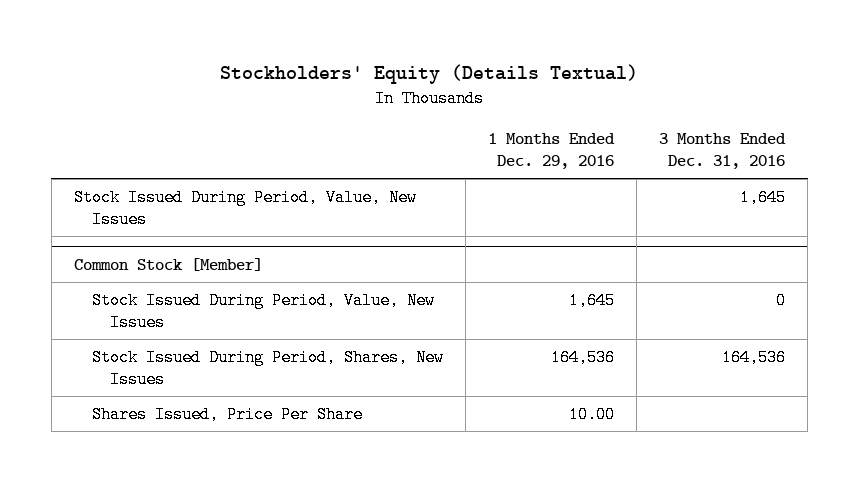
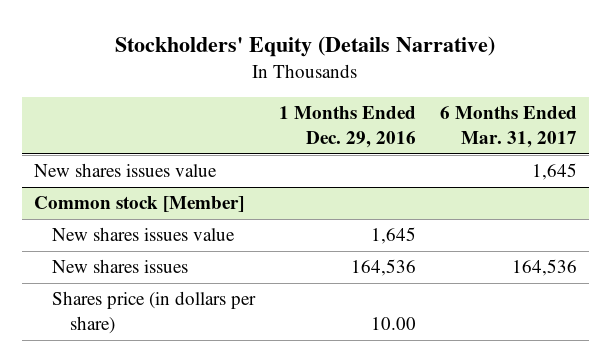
[220,63,639,84] Stockholders' Equity (Details Textual) -> [115,35,496,57] Stockholders' Equity (Details Narrative)
[659,133,787,169] 3 Months Ended Dec. 31, 2016 -> none
none -> [439,106,577,148] 6 Months Ended Mar. 31, 2017
[73,189,417,228] Stock Issued During Period, Value, New Issues -> [34,163,218,178] New shares issues value
[73,257,263,271] Common Stock [Member] -> [34,196,245,213] Common stock [Member]
[92,292,436,331] Stock Issued During Period, Value, New Issues -> [51,227,235,242] New shares issues value
[92,349,445,388] Stock Issued During Period, Shares, New Issues -> [51,259,188,274] New shares issues
[92,406,364,424] Shares Issued, Price Per Share -> [51,291,256,334] Shares price (in dollars per share)

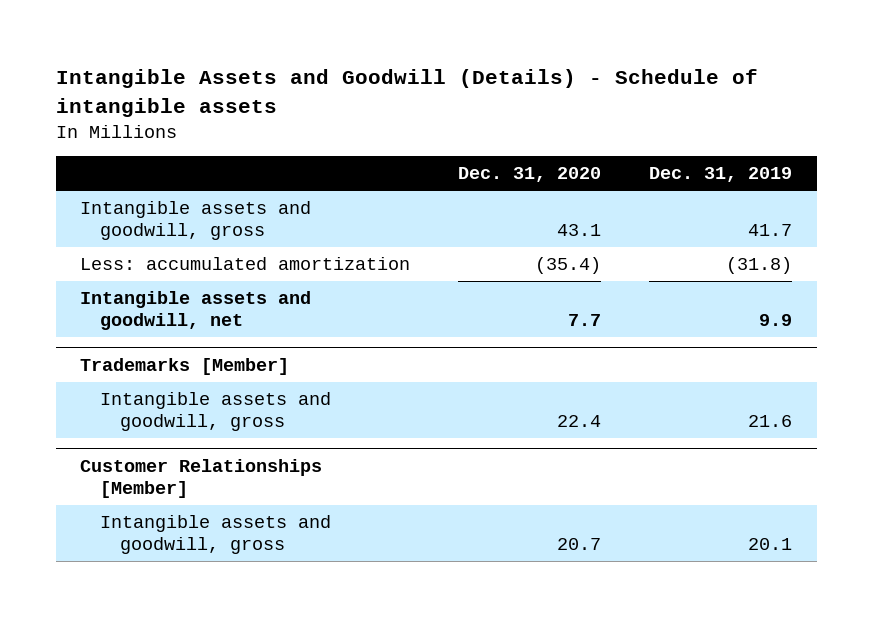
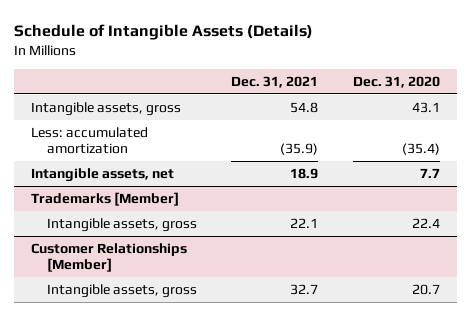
[55,69,758,117] Intangible Assets and Goodwill (Details) - Schedule of intangible assets -> [14,23,314,40] Schedule of Intangible Assets (Details)
[649,167,793,183] Dec. 31, 2019 -> none
none -> [231,75,319,88] Dec. 31, 2021
[79,200,311,240] Intangible assets and goodwill, gross -> [31,101,182,116] Intangible assets, gross
[79,290,311,330] Intangible assets and goodwill, net -> [31,167,175,182] Intangible assets, net
[99,391,331,431] Intangible assets and goodwill, gross -> [46,217,197,232] Intangible assets, gross
[99,514,331,554] Intangible assets and goodwill, gross -> [46,283,197,298] Intangible assets, gross

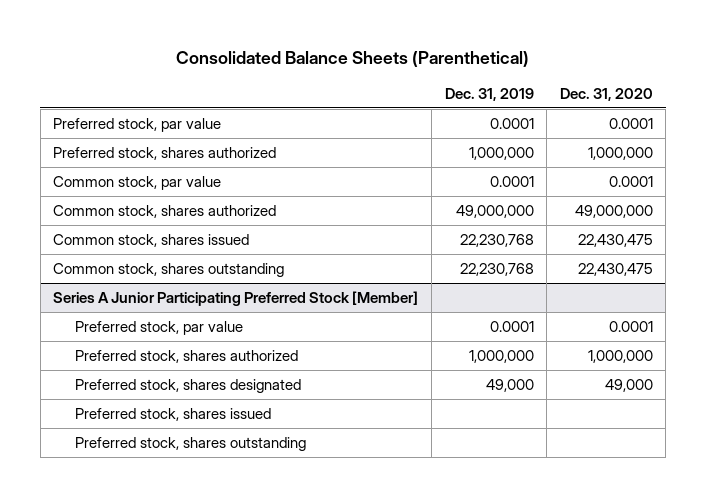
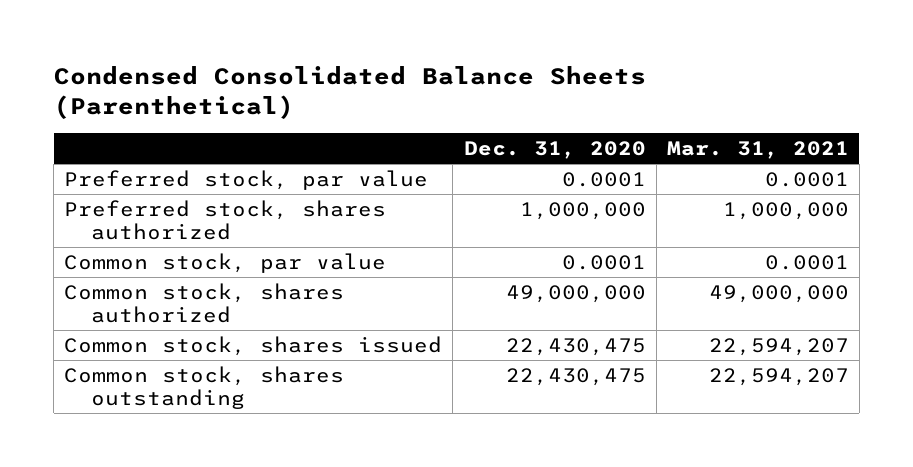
[176,50,530,67] Consolidated Balance Sheets (Parenthetical) -> [53,65,646,120] Condensed Consolidated Balance Sheets (Parenthetical)
[444,87,534,101] Dec. 31, 2019 -> none
none -> [666,141,849,160] Mar. 31, 2021
[53,291,419,307] Series A Junior Participating Preferred Stock [Member] -> none
[74,321,243,336] Preferred stock, par value -> none
[74,350,298,364] Preferred stock, shares authorized -> none
[74,379,301,394] Preferred stock, shares designated -> none
[74,408,271,422] Preferred stock, shares issued -> none
[74,437,306,452] Preferred stock, shares outstanding -> none

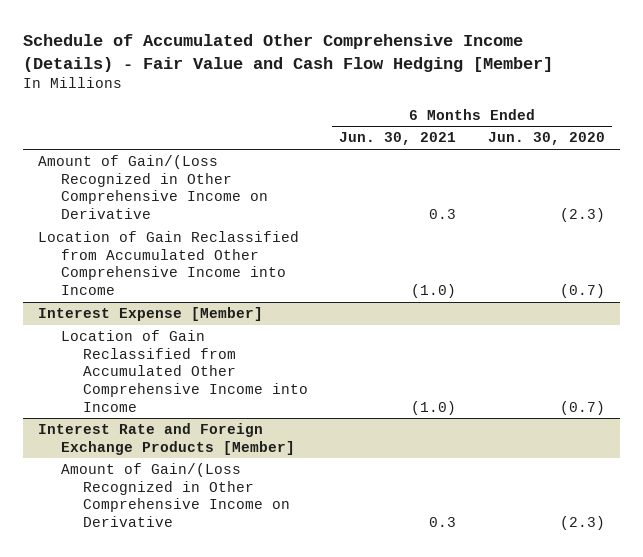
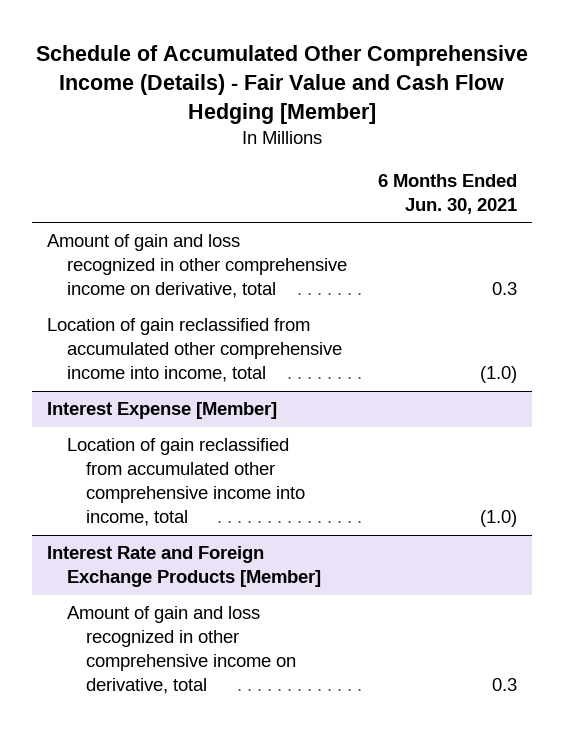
[487,132,605,146] Jun. 30, 2020 -> none
[38,155,268,219] Amount of Gain/(Loss Recognized in Other Comprehensive Income on Derivative -> [47,234,347,299] Amount of gain and loss recognized in other comprehensive income on derivative, total
[38,231,300,295] Location of Gain Reclassified from Accumulated Other Comprehensive Income into Income -> [47,318,342,383] Location of gain reclassified from accumulated other comprehensive income into income, total
[60,330,309,412] Location of Gain Reclassified from Accumulated Other Comprehensive Income into Income -> [66,438,306,527] Location of gain reclassified from accumulated other comprehensive income into income, total
[60,463,291,527] Amount of Gain/(Loss Recognized in Other Comprehensive Income on Derivative -> [66,606,297,695] Amount of gain and loss recognized in other comprehensive income on derivative, total

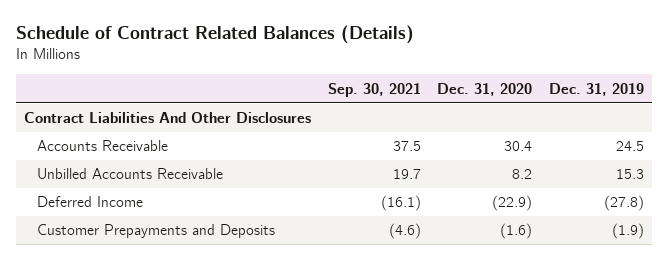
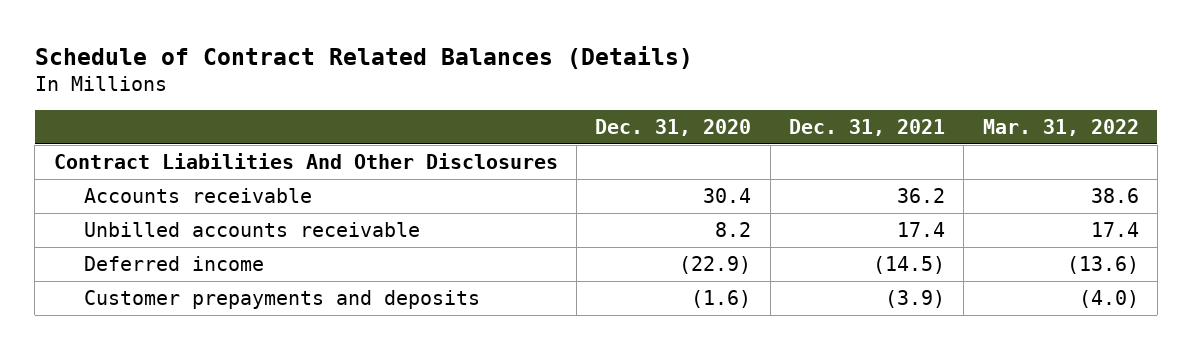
[327,82,421,97] Sep. 30, 2021 -> none
[548,82,644,96] Dec. 31, 2019 -> none
none -> [788,119,945,137] Dec. 31, 2021
none -> [982,119,1139,137] Mar. 31, 2022
[37,140,169,152] Accounts Receivable -> [83,187,312,203] Accounts receivable
[37,168,224,180] Unbilled Accounts Receivable -> [83,221,420,237] Unbilled accounts receivable
[37,196,144,208] Deferred Income -> [83,255,264,271] Deferred income
[37,224,276,239] Customer Prepayments and Deposits -> [83,289,480,309] Customer prepayments and deposits

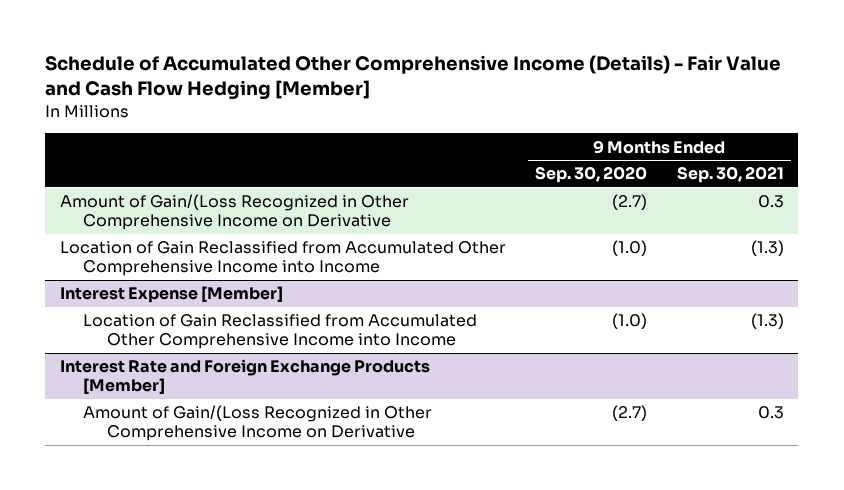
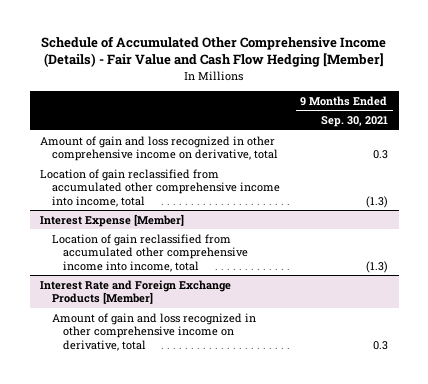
[535,166,648,184] Sep. 30, 2020 -> none
[59,194,409,231] Amount of Gain/(Loss Recognized in Other Comprehensive Income on Derivative -> [40,135,278,162] Amount of gain and loss recognized in other comprehensive income on derivative, total
[59,241,506,277] Location of Gain Reclassified from Accumulated Other Comprehensive Income into Income -> [40,168,280,207] Location of gain reclassified from accumulated other comprehensive income into income, total
[83,314,478,350] Location of Gain Reclassified from Accumulated Other Comprehensive Income into Income -> [51,233,248,272] Location of gain reclassified from accumulated other comprehensive income into income, total
[83,405,433,442] Amount of Gain/(Loss Recognized in Other Comprehensive Income on Derivative -> [51,312,256,351] Amount of gain and loss recognized in other comprehensive income on derivative, total

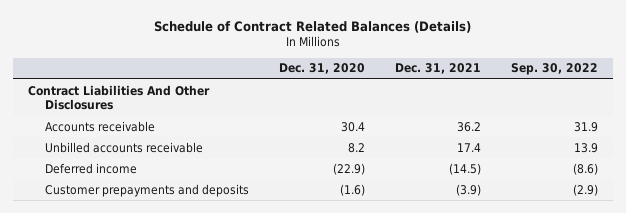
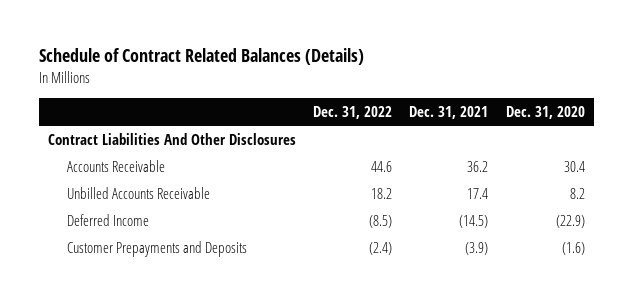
[510,63,598,76] Sep. 30, 2022 -> none
none -> [313,105,393,119] Dec. 31, 2022
[45,120,156,132] Accounts receivable -> [67,159,166,172] Accounts Receivable
[45,141,204,153] Unbilled accounts receivable -> [67,186,211,199] Unbilled Accounts Receivable
[45,162,138,174] Deferred income -> [67,213,150,226] Deferred Income
[45,183,250,197] Customer prepayments and deposits -> [67,240,248,257] Customer Prepayments and Deposits

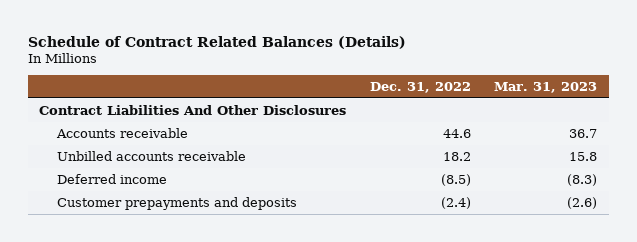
[409,105,489,119] Dec. 31, 2021 -> none
[505,105,585,119] Dec. 31, 2020 -> none
none -> [494,82,598,94] Mar. 31, 2023
[67,159,166,172] Accounts Receivable -> [56,127,189,138] Accounts receivable
[67,186,211,199] Unbilled Accounts Receivable -> [57,150,247,161] Unbilled accounts receivable
[67,213,150,226] Deferred Income -> [57,173,168,184] Deferred income
[67,240,248,257] Customer Prepayments and Deposits -> [57,196,298,210] Customer prepayments and deposits

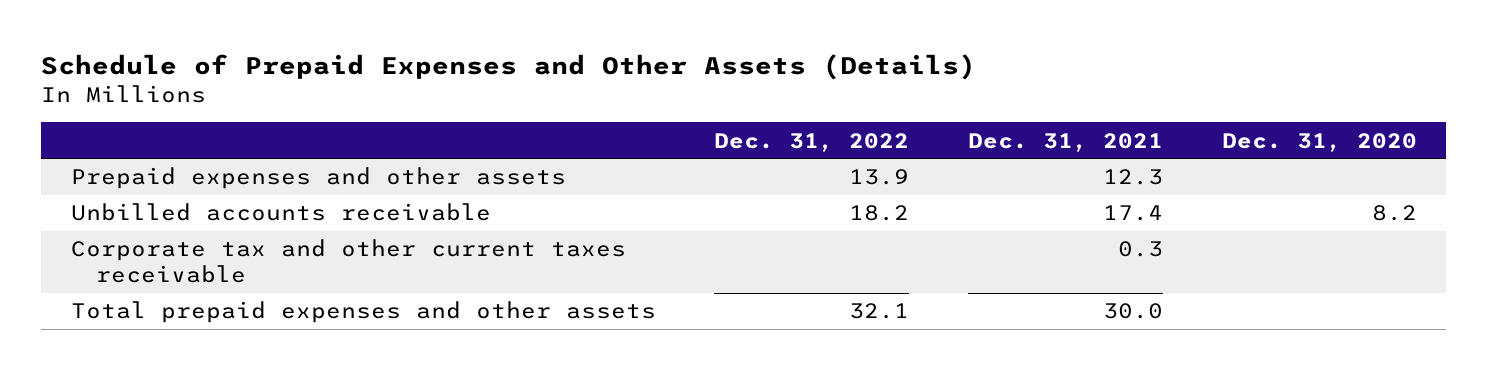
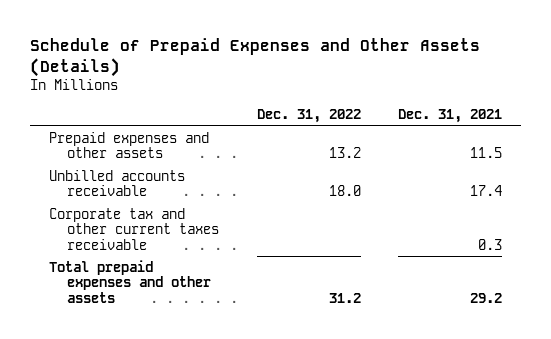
[1221,132,1417,152] Dec. 31, 2020 -> none
[849,169,910,186] 13.9 -> [328,147,361,159] 13.2
[1102,169,1163,186] 12.3 -> [469,147,502,159] 11.5
[849,205,910,222] 18.2 -> [328,185,361,197] 18.0
[849,303,910,320] 32.1 -> [328,293,361,304] 31.2
[1102,303,1163,320] 30.0 -> [469,293,502,304] 29.2

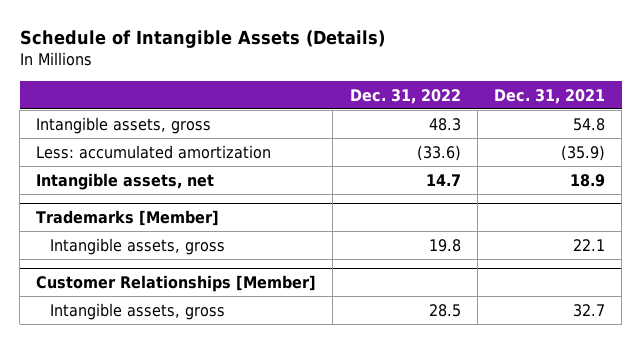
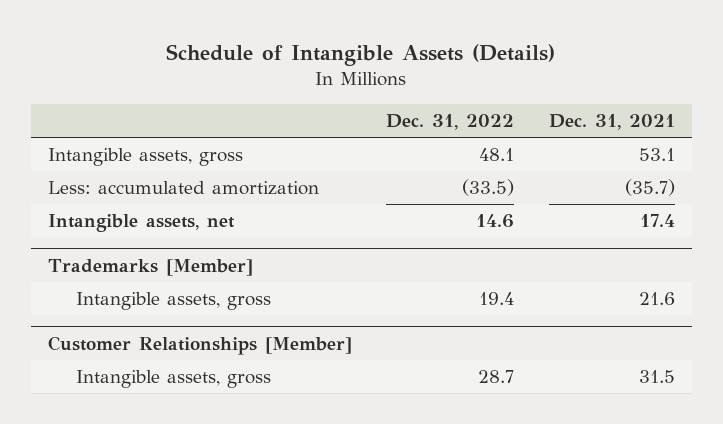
[428,117,461,131] 48.3 -> [479,148,515,162] 48.1
[572,117,605,131] 54.8 -> [638,148,675,162] 53.1
[416,144,461,161] (33.6) -> [462,179,515,197] (33.5)
[560,144,605,161] (35.9) -> [624,179,675,197] (35.7)
[425,173,461,186] 14.7 -> [476,214,515,229] 14.6
[569,173,605,187] 18.9 -> [639,214,675,228] 17.4
[428,238,461,252] 19.8 -> [479,292,515,306] 19.4
[572,238,605,251] 22.1 -> [638,292,675,306] 21.6
[428,303,461,317] 28.5 -> [478,370,515,384] 28.7
[572,303,605,317] 32.7 -> [638,370,675,384] 31.5

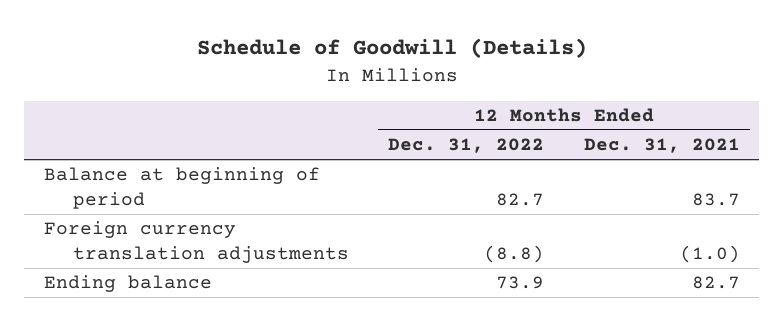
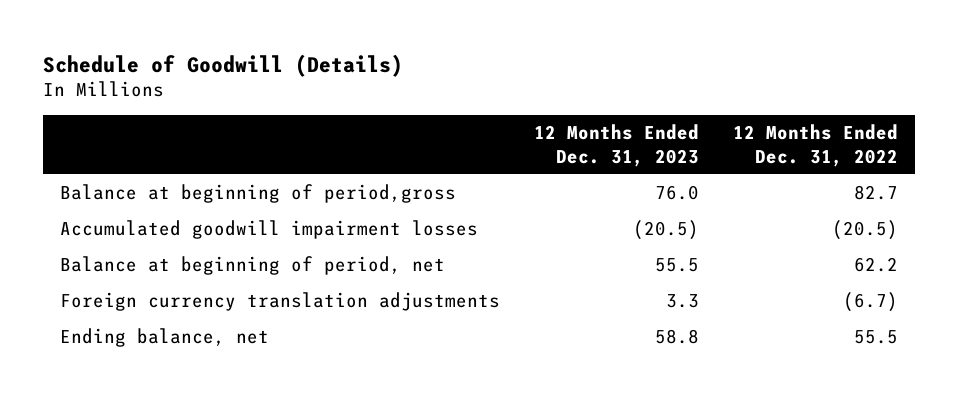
[583,138,740,154] Dec. 31, 2021 -> none
none -> [534,123,700,167] 12 Months Ended Dec. 31, 2023
none -> [60,184,457,204] Balance at beginning of period,gross
none -> [60,220,479,240] Accumulated goodwill impairment losses
[43,167,320,209] Balance at beginning of period -> [60,256,446,276] Balance at beginning of period, net
[496,192,545,206] 82.7 -> [854,257,899,273] 62.2
[484,244,545,263] (8.8) -> [843,292,899,313] (6.7)
[43,275,212,293] Ending balance -> [60,328,270,348] Ending balance, net
[496,276,545,290] 73.9 -> [854,330,899,345] 55.5

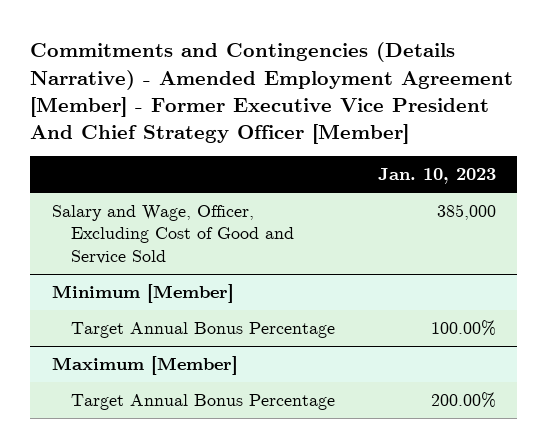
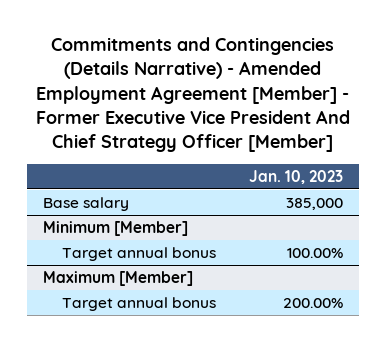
[51,204,294,264] Salary and Wage, Officer, Excluding Cost of Good and Service Sold -> [43,196,130,211] Base salary
[70,321,335,338] Target Annual Bonus Percentage -> [61,246,216,261] Target annual bonus
[70,393,335,410] Target Annual Bonus Percentage -> [61,296,216,311] Target annual bonus

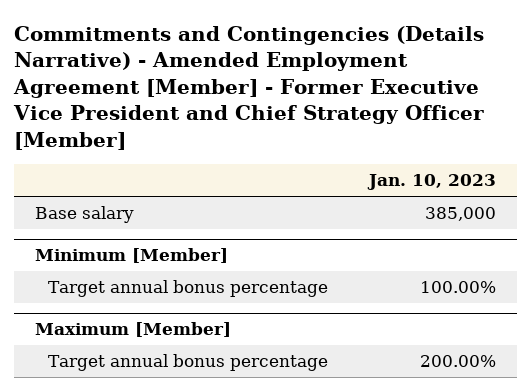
[35,36,350,153] Commitments and Contingencies (Details Narrative) - Amended Employment Agreement [Member] - Former Executive Vice President And Chief Strategy Officer [Member] -> [13,25,485,151] Commitments and Contingencies (Details Narrative) - Amended Employment Agreement [Member] - Former Executive Vice President and Chief Strategy Officer [Member]
[61,246,216,261] Target annual bonus -> [48,280,329,298] Target annual bonus percentage
[61,296,216,311] Target annual bonus -> [48,354,329,372] Target annual bonus percentage

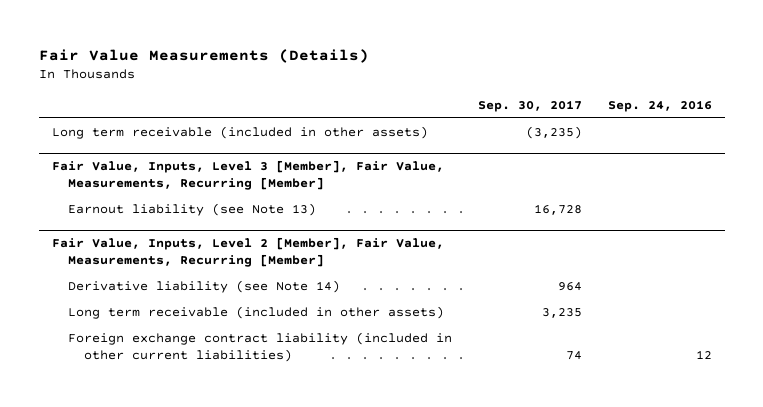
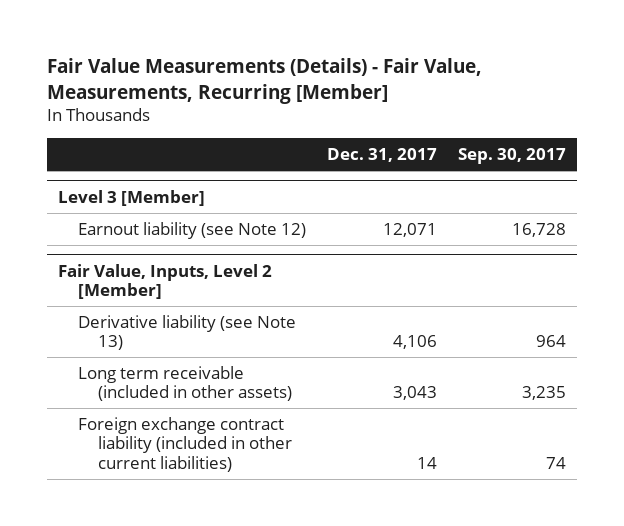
[38,48,369,63] Fair Value Measurements (Details) -> [46,57,482,104] Fair Value Measurements (Details) - Fair Value, Measurements, Recurring [Member]
[607,100,712,113] Sep. 24, 2016 -> none
none -> [326,148,437,163] Dec. 31, 2017
[51,125,428,139] Long term receivable (included in other assets) -> none
[51,160,444,191] Fair Value, Inputs, Level 3 [Member], Fair Value, Measurements, Recurring [Member] -> none
none -> [57,189,205,206] Level 3 [Member]
[67,202,316,216] Earnout liability (see Note 13) -> [77,221,306,239] Earnout liability (see Note 12)
[51,237,444,268] Fair Value, Inputs, Level 2 [Member], Fair Value, Measurements, Recurring [Member] -> [57,263,272,300] Fair Value, Inputs, Level 2 [Member]
[67,279,340,293] Derivative liability (see Note 14) -> [77,314,296,351] Derivative liability (see Note 13)

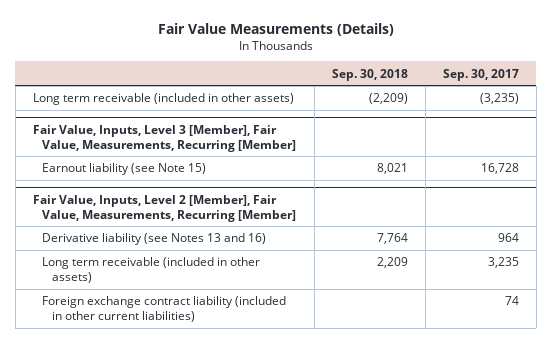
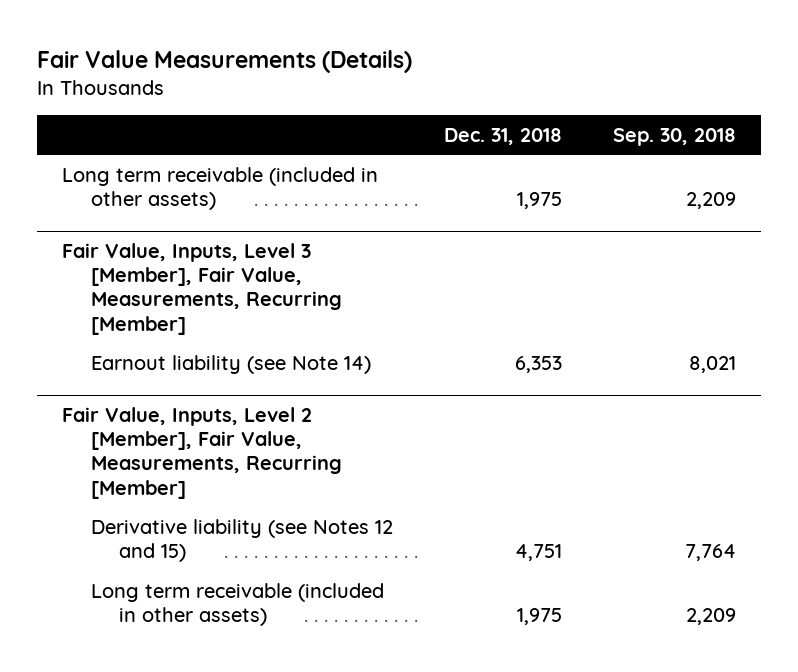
[442,68,519,81] Sep. 30, 2017 -> none
none -> [443,127,562,145] Dec. 31, 2018
[368,93,408,105] (2,209) -> [685,192,736,210] 2,209
[42,163,207,176] Earnout liability (see Note 15) -> [90,354,371,374] Earnout liability (see Note 14)
[42,233,267,246] Derivative liability (see Notes 13 and 16) -> [90,518,393,563] Derivative liability (see Notes 12 and 15)
[42,296,287,323] Foreign exchange contract liability (included in other current liabilities) -> none

